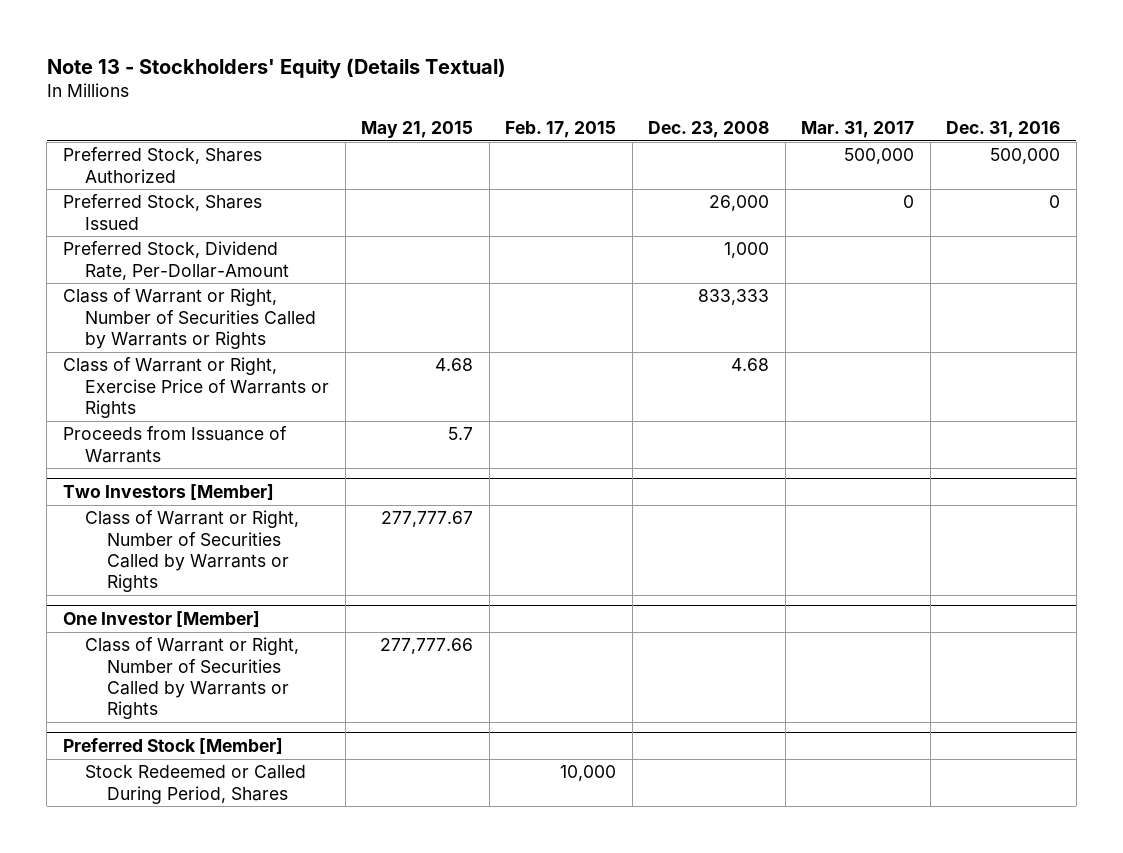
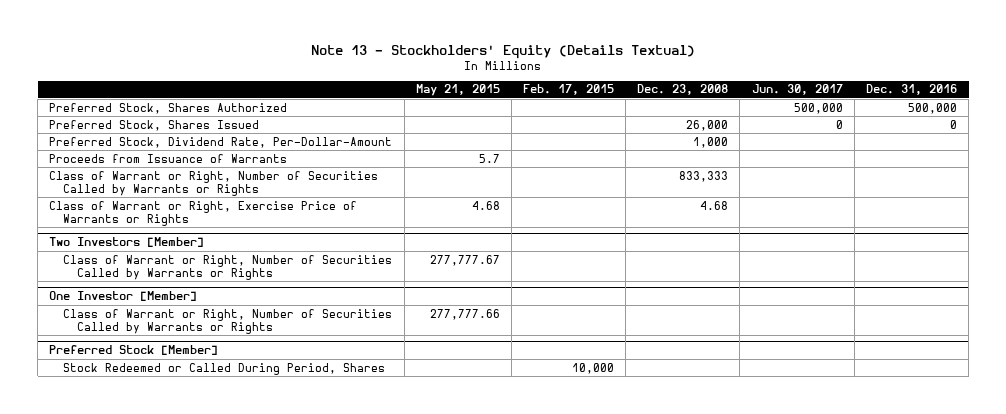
[801,121,915,139] Mar. 31, 2017 -> none
none -> [751,84,843,96] Jun. 30, 2017
[62,426,287,463] Proceeds from Issuance of Warrants -> [49,153,288,163] Proceeds from Issuance of Warrants

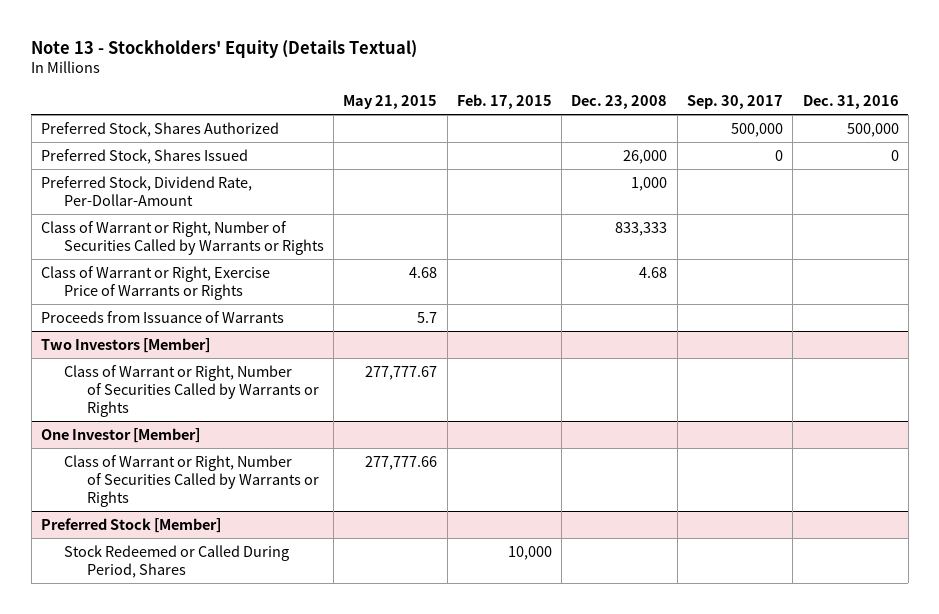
[751,84,843,96] Jun. 30, 2017 -> none
none -> [686,95,783,110] Sep. 30, 2017
[49,153,288,163] Proceeds from Issuance of Warrants -> [40,310,284,323] Proceeds from Issuance of Warrants

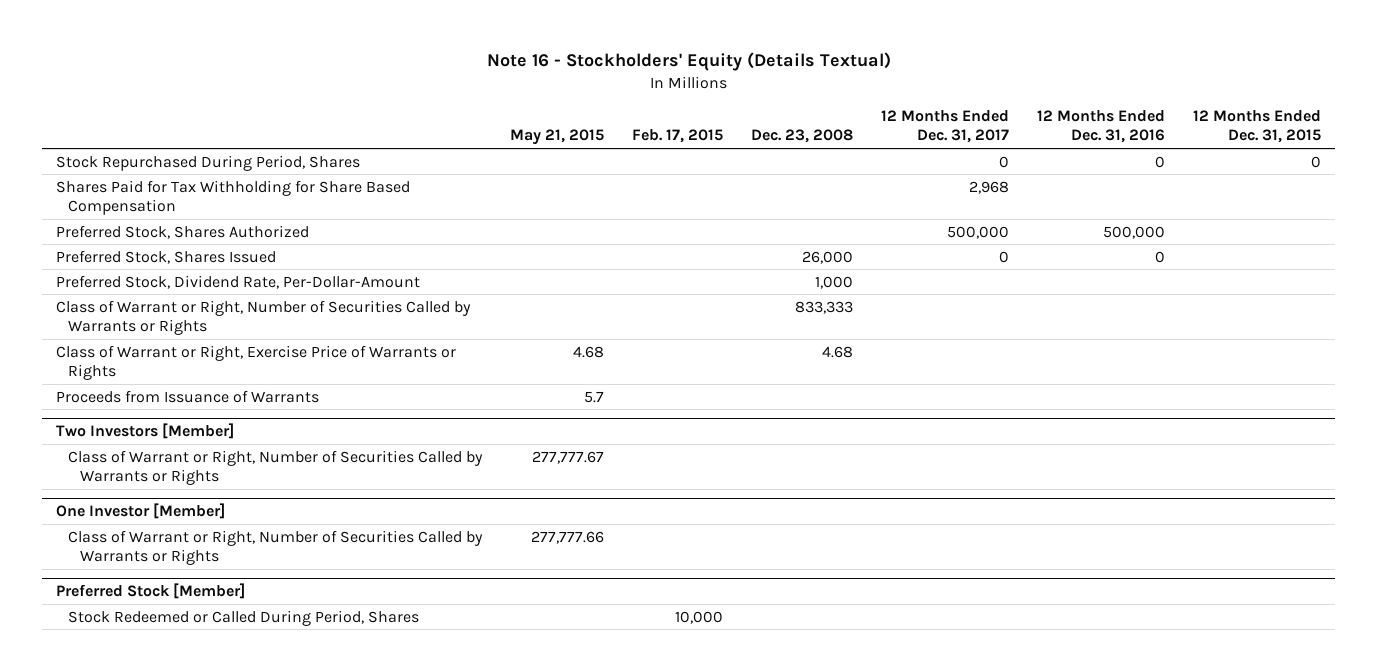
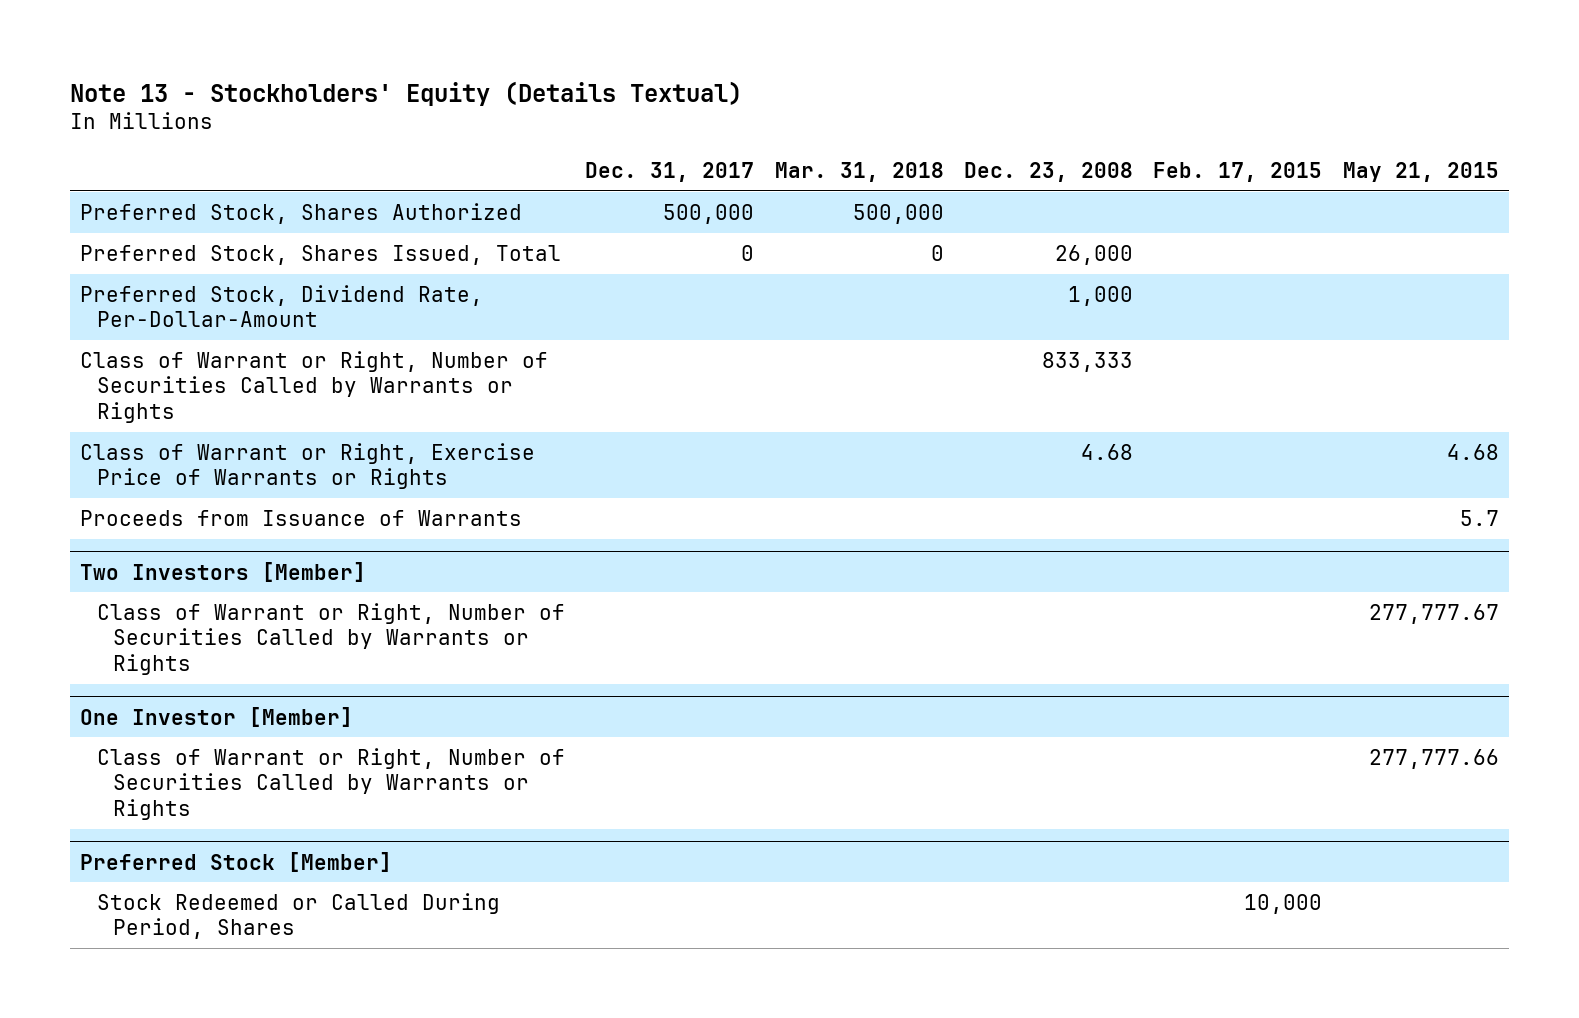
[486,52,891,72] Note 16 - Stockholders' Equity (Details Textual) -> [70,80,743,106] Note 13 - Stockholders' Equity (Details Textual)
[881,110,1010,144] 12 Months Ended Dec. 31, 2017 -> none
[1037,110,1166,144] 12 Months Ended Dec. 31, 2016 -> none
[1193,110,1322,144] 12 Months Ended Dec. 31, 2015 -> none
none -> [585,161,755,182] Dec. 31, 2017
none -> [774,161,944,182] Mar. 31, 2018
[55,154,360,171] Stock Repurchased During Period, Shares -> none
[55,179,410,216] Shares Paid for Tax Withholding for Share Based Compensation -> none
[55,249,276,264] Preferred Stock, Shares Issued -> [80,244,562,265] Preferred Stock, Shares Issued, Total

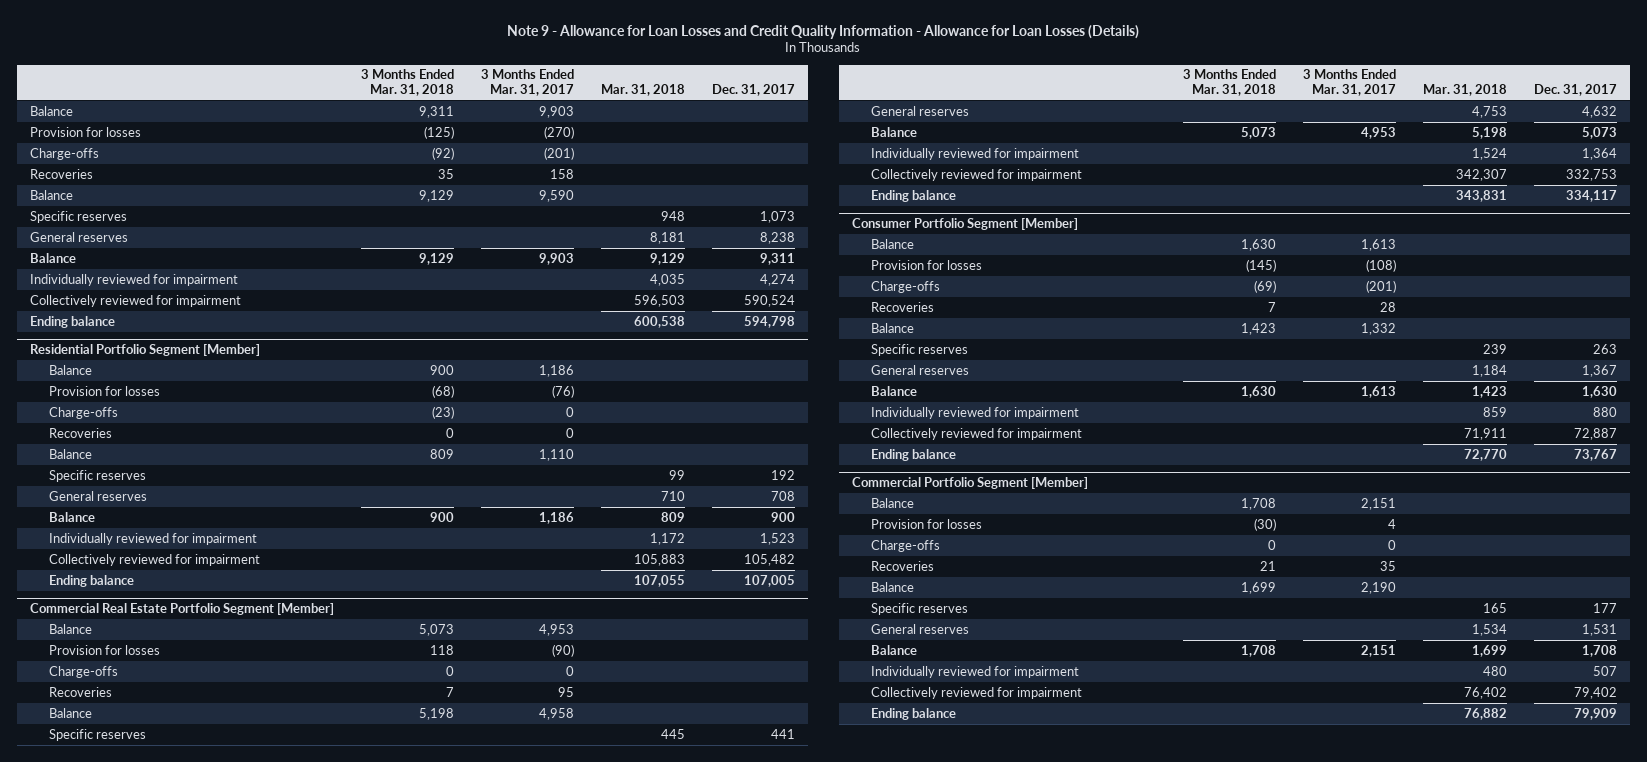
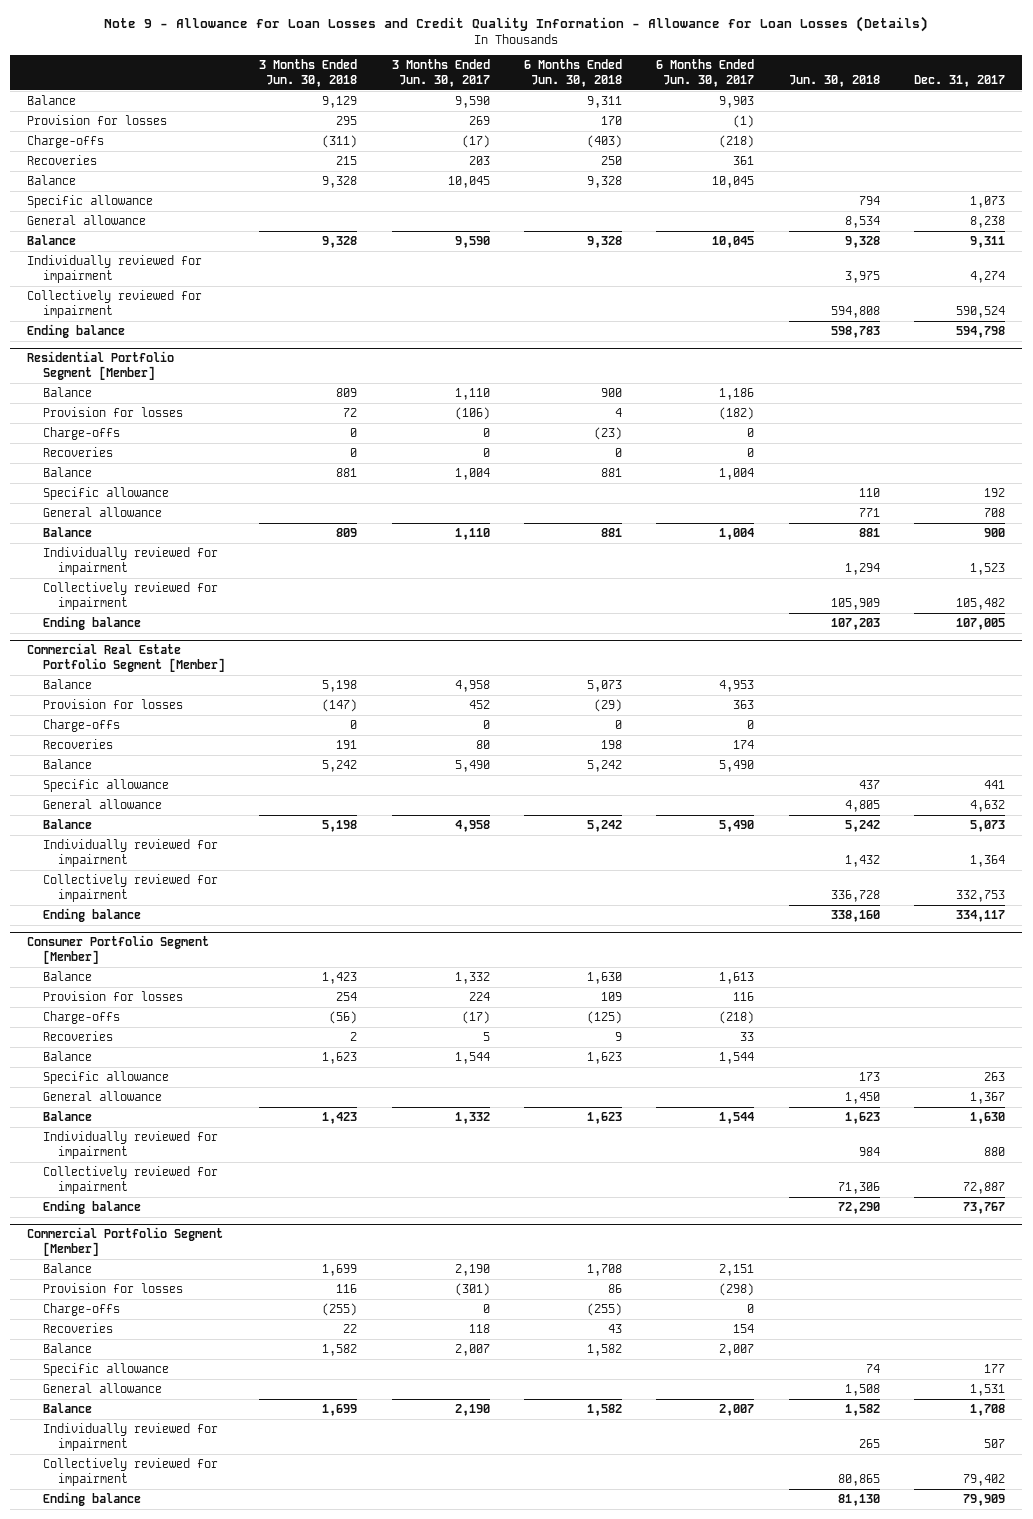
[361,69,455,96] 3 Months Ended Mar. 31, 2018 -> none
[480,69,574,96] 3 Months Ended Mar. 31, 2017 -> none
[600,83,685,96] Mar. 31, 2018 -> none
none -> [259,59,358,87] 3 Months Ended Jun. 30, 2018
none -> [391,59,490,87] 3 Months Ended Jun. 30, 2017
none -> [524,59,623,87] 6 Months Ended Jun. 30, 2018
none -> [656,59,755,87] 6 Months Ended Jun. 30, 2017
none -> [788,74,880,87] Jun. 30, 2018
[30,210,128,223] Specific reserves -> [27,195,154,209] Specific allowance
[30,231,129,242] General reserves -> [27,215,147,226] General allowance
[49,469,147,482] Specific reserves -> [42,487,169,501] Specific allowance
[49,490,148,501] General reserves -> [42,507,162,518] General allowance
[49,728,147,741] Specific reserves -> [42,779,169,793] Specific allowance
[871,105,970,116] General reserves -> [42,799,162,810] General allowance
[871,343,969,356] Specific reserves -> [42,1071,169,1085] Specific allowance
[871,364,970,375] General reserves -> [42,1091,162,1102] General allowance
[871,602,969,615] Specific reserves -> [42,1363,169,1377] Specific allowance
[871,623,970,634] General reserves -> [42,1383,162,1394] General allowance

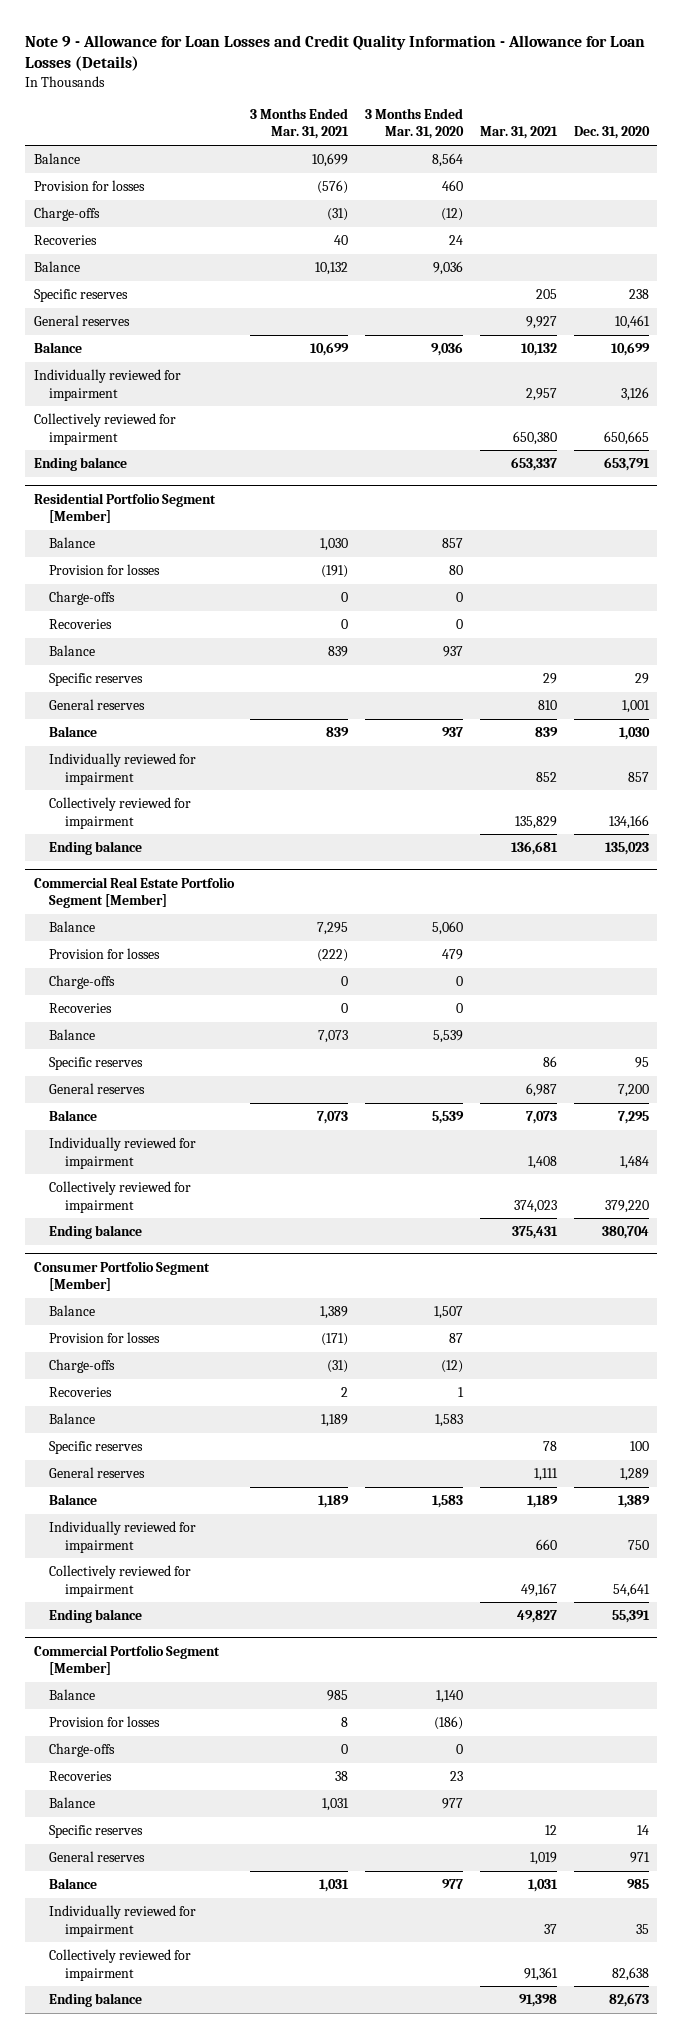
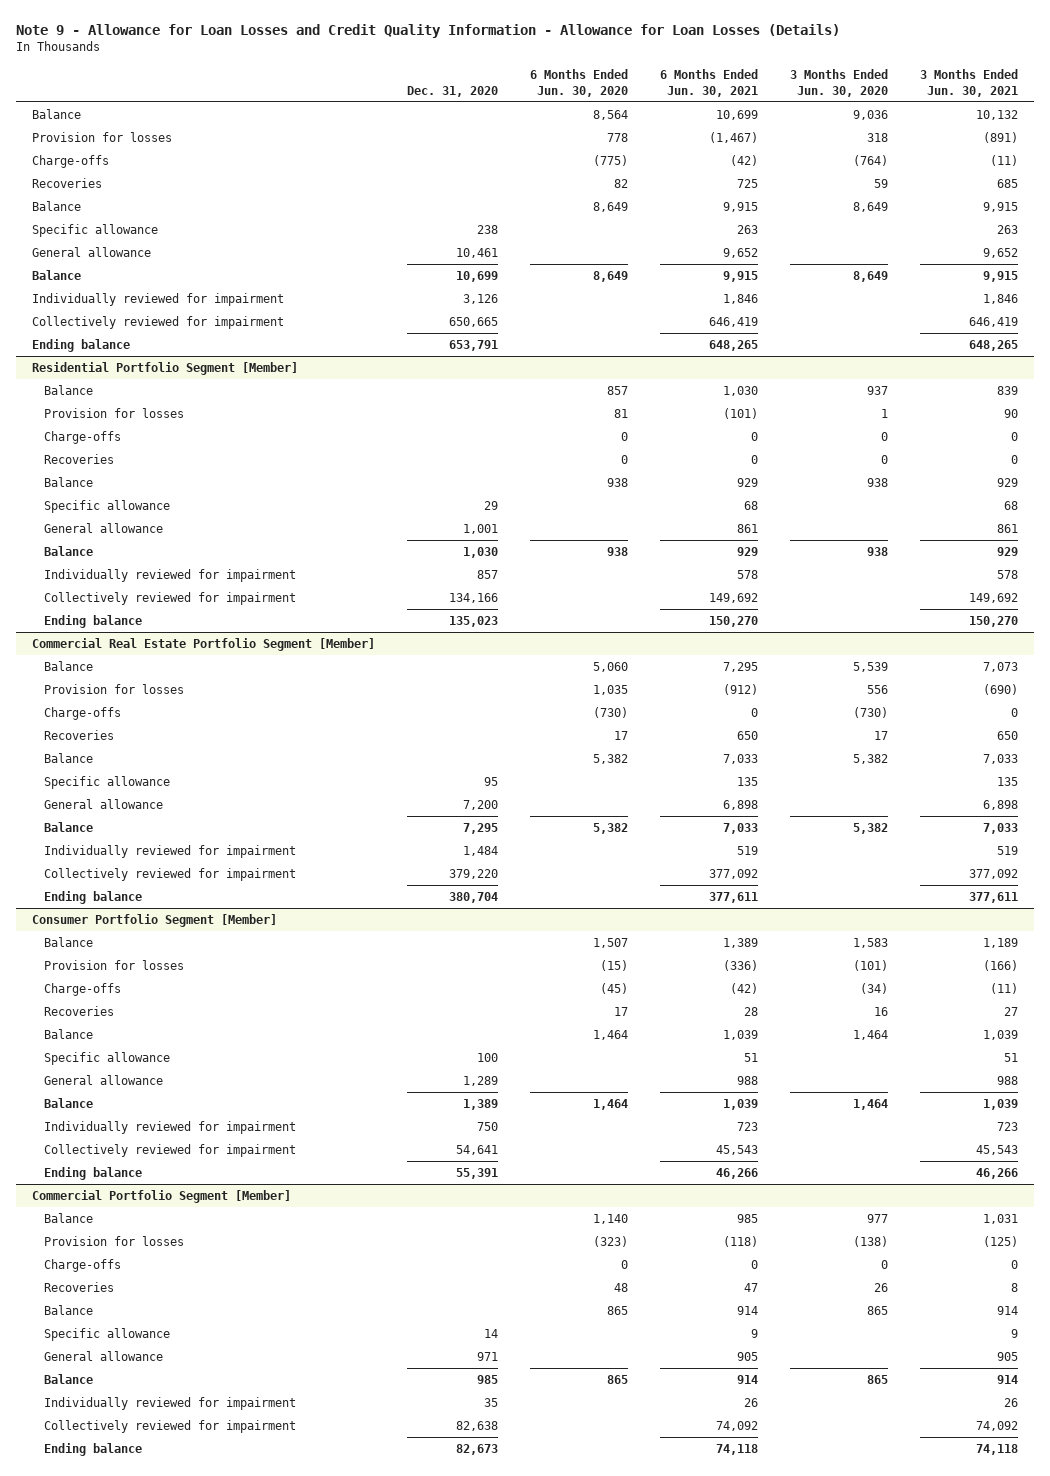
[250,108,350,140] 3 Months Ended Mar. 31, 2021 -> none
[365,108,465,140] 3 Months Ended Mar. 31, 2020 -> none
[479,126,558,140] Mar. 31, 2021 -> none
none -> [530,69,629,97] 6 Months Ended Jun. 30, 2020
none -> [660,69,759,97] 6 Months Ended Jun. 30, 2021
none -> [790,69,889,97] 3 Months Ended Jun. 30, 2020
none -> [920,69,1019,97] 3 Months Ended Jun. 30, 2021
[33,289,128,303] Specific reserves -> [32,223,159,237] Specific allowance
[33,315,130,327] General reserves -> [32,246,152,257] General allowance
[49,673,144,687] Specific reserves -> [43,499,170,513] Specific allowance
[49,699,146,711] General reserves -> [43,522,163,533] General allowance
[49,1057,144,1071] Specific reserves -> [43,775,170,789] Specific allowance
[49,1083,146,1095] General reserves -> [43,798,163,809] General allowance
[49,1441,144,1455] Specific reserves -> [43,1051,170,1065] Specific allowance
[49,1467,146,1479] General reserves -> [43,1074,163,1085] General allowance
[49,1825,144,1839] Specific reserves -> [43,1327,170,1341] Specific allowance
[49,1851,146,1863] General reserves -> [43,1350,163,1361] General allowance

